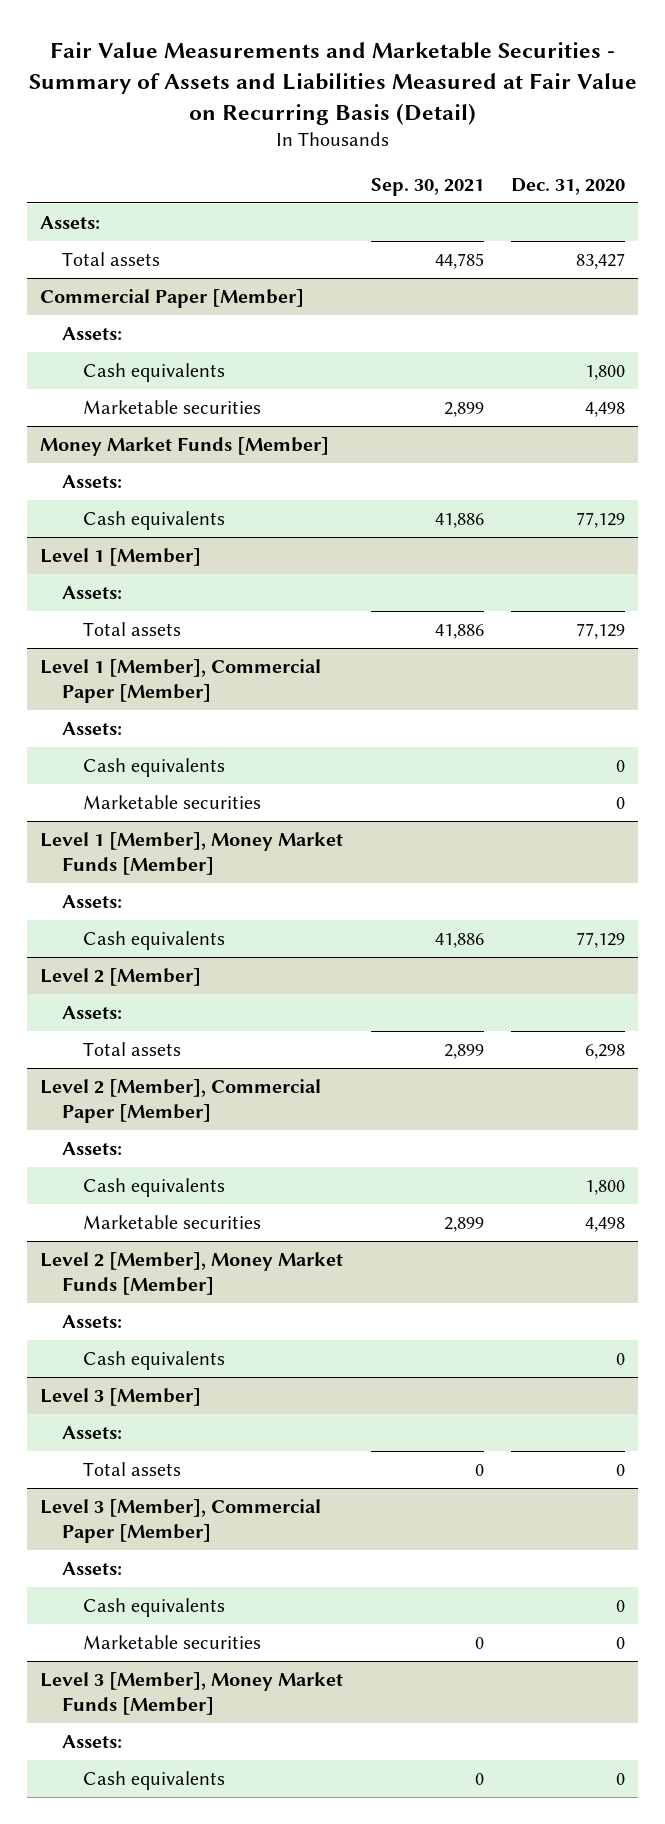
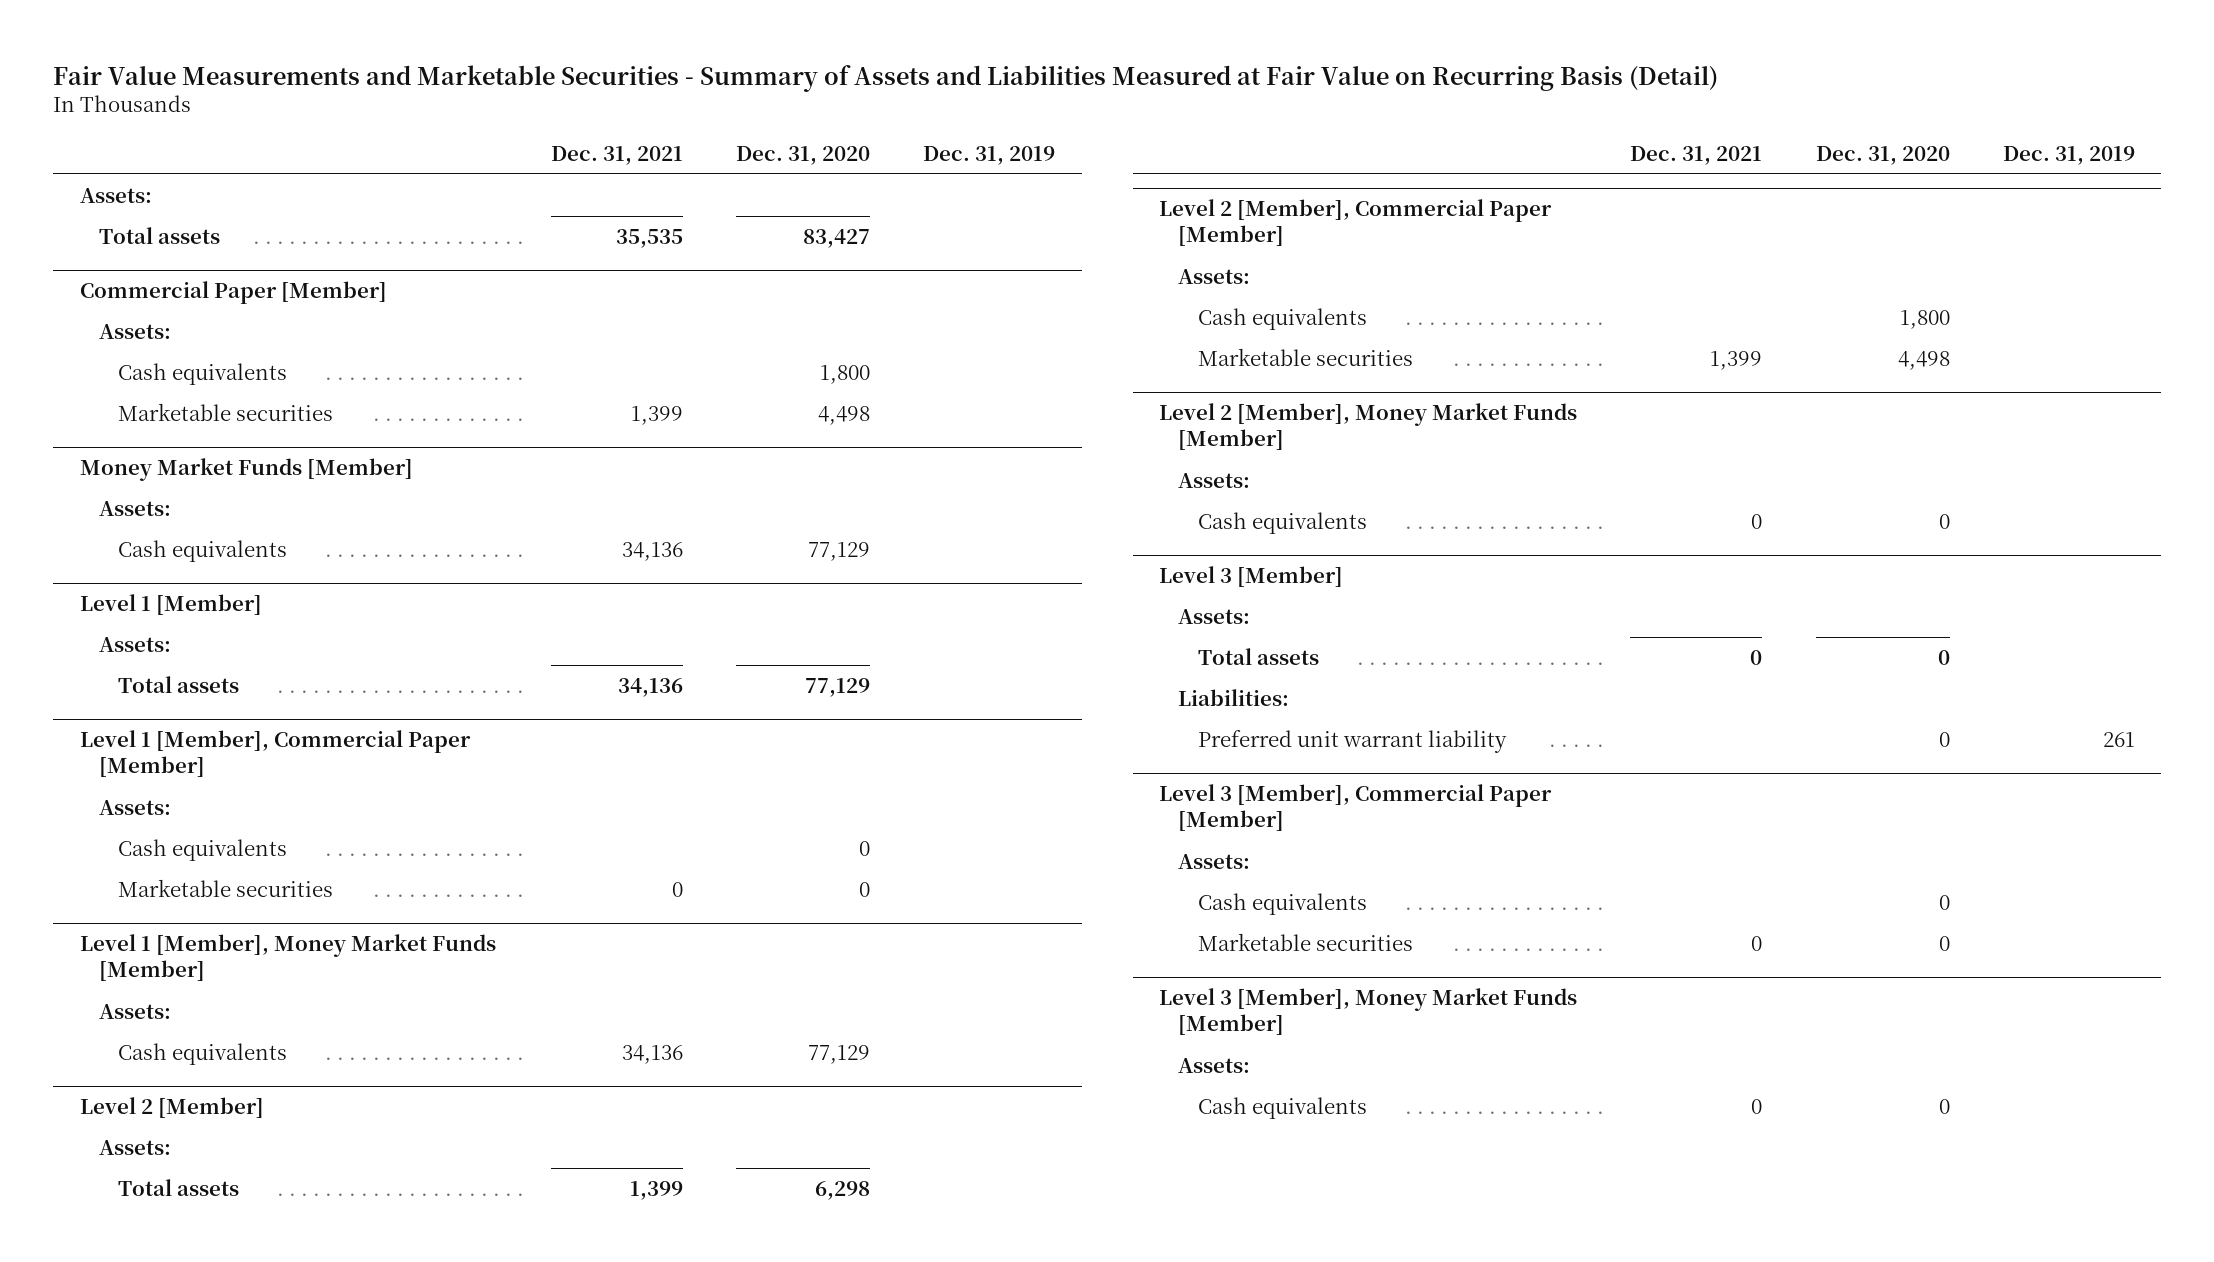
[370,178,484,197] Sep. 30, 2021 -> none
none -> [550,145,683,165] Dec. 31, 2021
none -> [923,145,1056,165] Dec. 31, 2019
none -> [1178,689,1290,707] Liabilities:
none -> [1197,730,1507,754] Preferred unit warrant liability

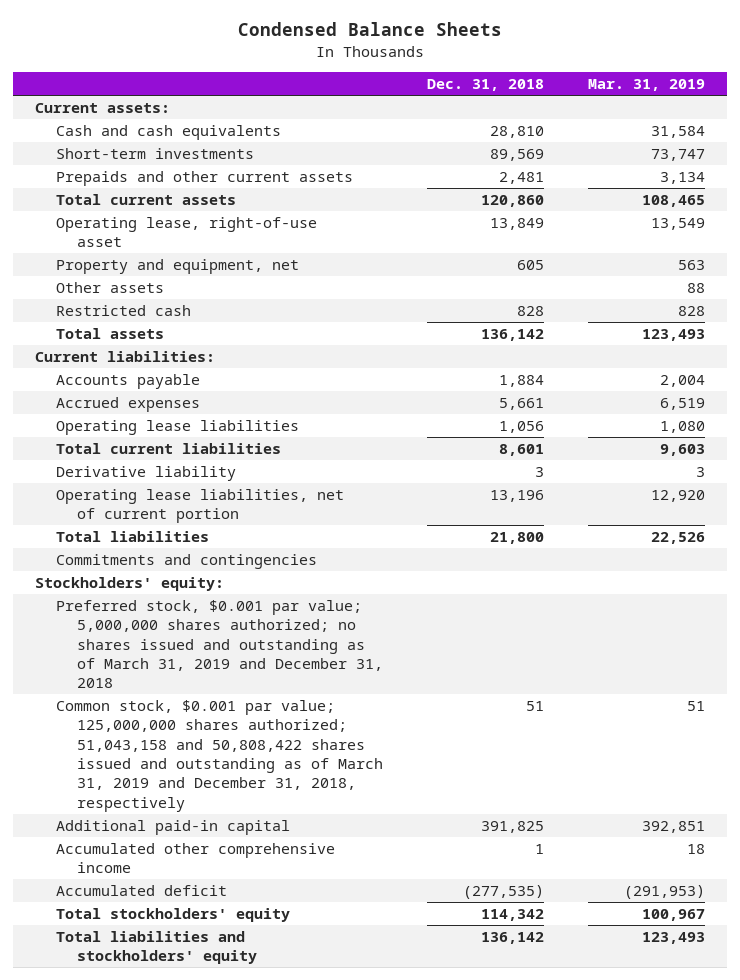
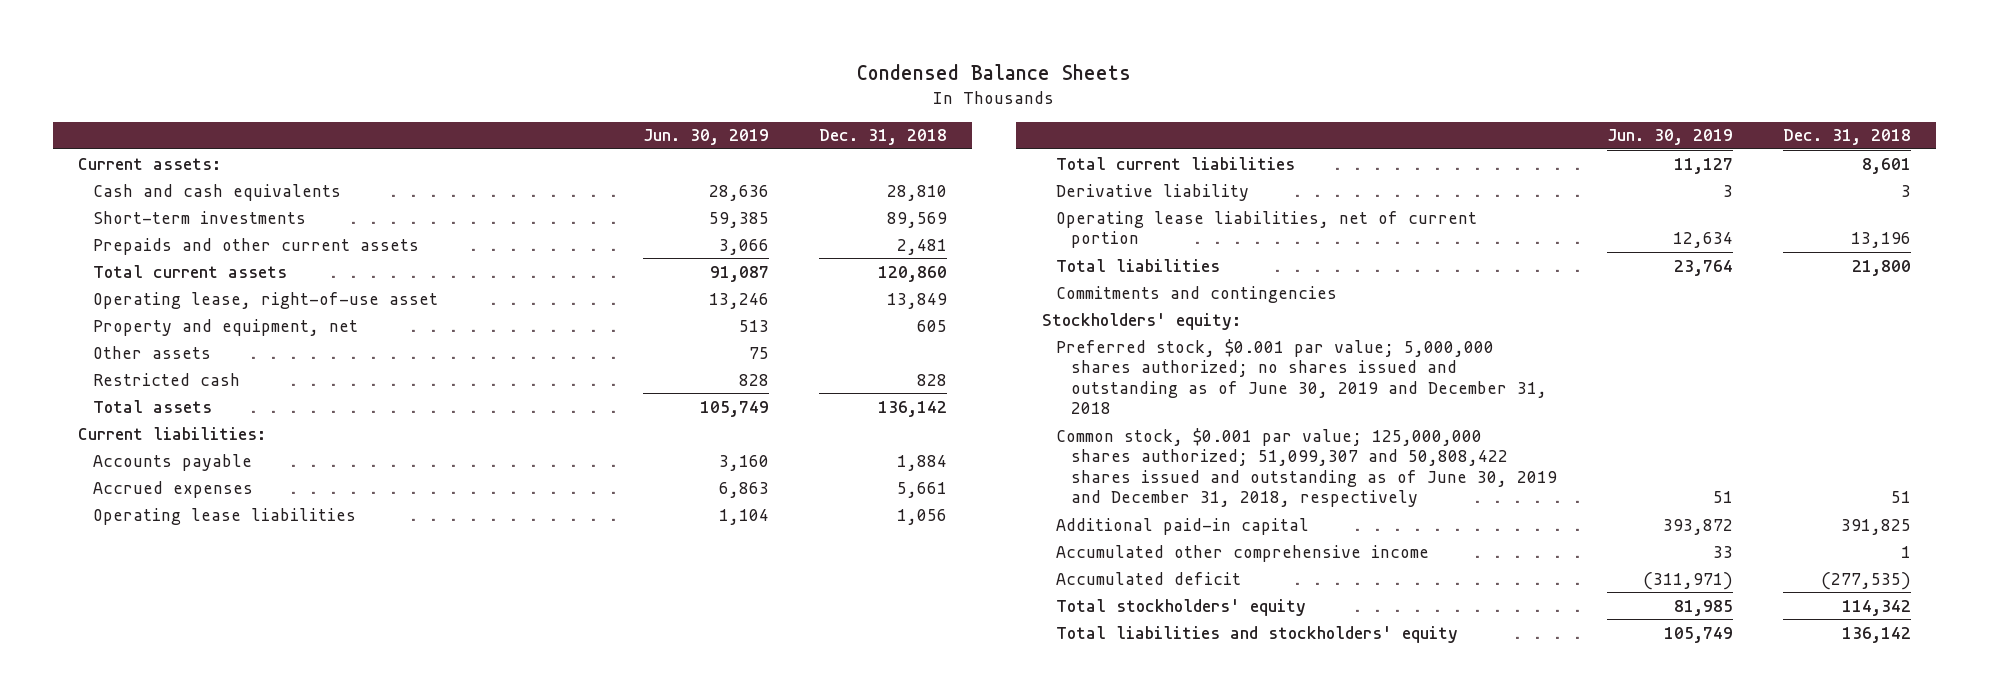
[588,79,706,92] Mar. 31, 2019 -> none
none -> [643,129,770,146] Jun. 30, 2019
[56,599,384,689] Preferred stock, $0.001 par value; 5,000,000 shares authorized; no shares issued and outstanding as of March 31, 2019 and December 31, 2018 -> [1056,338,1547,415] Preferred stock, $0.001 par value; 5,000,000 shares authorized; no shares issued and outstanding as of June 30, 2019 and December 31, 2018
[56,699,384,812] Common stock, $0.001 par value; 125,000,000 shares authorized; 51,043,158 and 50,808,422 shares issued and outstanding as of March 31, 2019 and December 31, 2018, respectively -> [1056,427,1557,508] Common stock, $0.001 par value; 125,000,000 shares authorized; 51,099,307 and 50,808,422 shares issued and outstanding as of June 30, 2019 and December 31, 2018, respectively

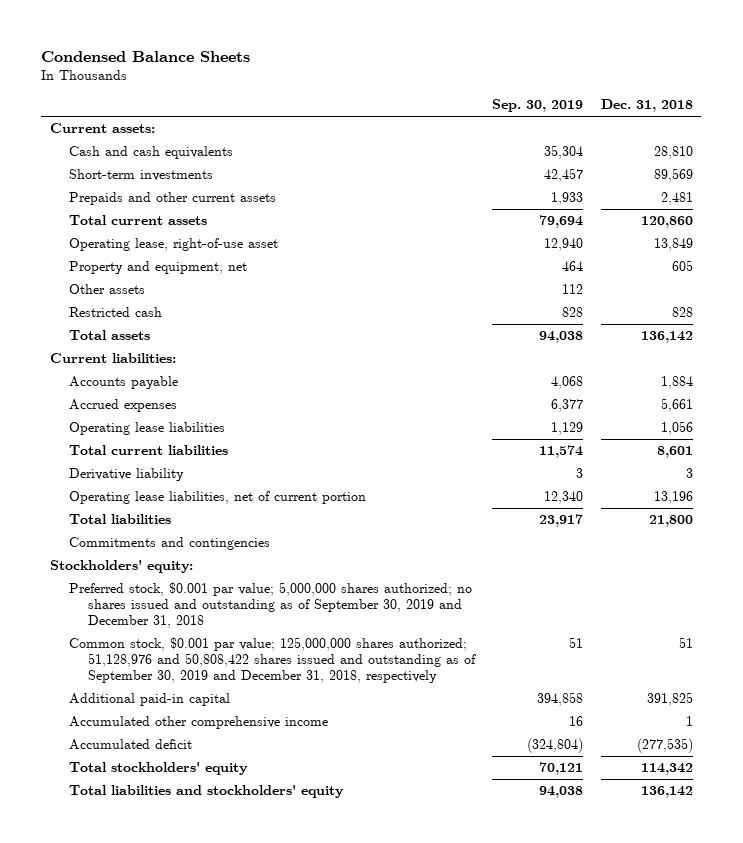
[643,129,770,146] Jun. 30, 2019 -> none
none -> [492,99,584,113] Sep. 30, 2019
[1056,338,1547,415] Preferred stock, $0.001 par value; 5,000,000 shares authorized; no shares issued and outstanding as of June 30, 2019 and December 31, 2018 -> [69,582,473,629] Preferred stock, $0.001 par value; 5,000,000 shares authorized; no shares issued and outstanding as of September 30, 2019 and December 31, 2018
[1056,427,1557,508] Common stock, $0.001 par value; 125,000,000 shares authorized; 51,099,307 and 50,808,422 shares issued and outstanding as of June 30, 2019 and December 31, 2018, respectively -> [69,637,477,684] Common stock, $0.001 par value; 125,000,000 shares authorized; 51,128,976 and 50,808,422 shares issued and outstanding as of September 30, 2019 and December 31, 2018, respectively

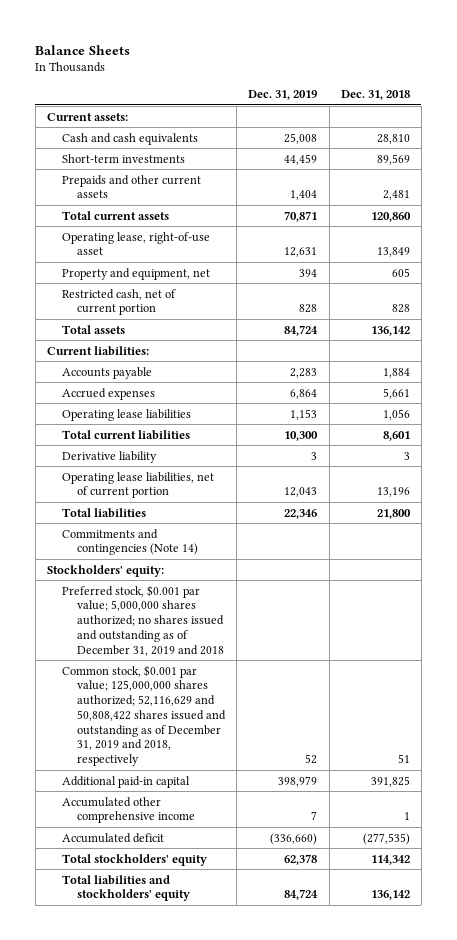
[41,51,251,63] Condensed Balance Sheets -> [35,44,131,55] Balance Sheets
[492,99,584,113] Sep. 30, 2019 -> none
none -> [248,90,318,101] Dec. 31, 2019
[69,284,146,295] Other assets -> none
[69,307,163,318] Restricted cash -> [62,288,177,316] Restricted cash, net of current portion
[69,537,271,551] Commitments and contingencies -> [62,528,199,556] Commitments and contingencies (Note 14)
[69,582,473,629] Preferred stock, $0.001 par value; 5,000,000 shares authorized; no shares issued and outstanding as of September 30, 2019 and December 31, 2018 -> [62,584,225,656] Preferred stock, $0.001 par value; 5,000,000 shares authorized; no shares issued and outstanding as of December 31, 2019 and 2018
[69,637,477,684] Common stock, $0.001 par value; 125,000,000 shares authorized; 51,128,976 and 50,808,422 shares issued and outstanding as of September 30, 2019 and December 31, 2018, respectively -> [62,664,227,767] Common stock, $0.001 par value; 125,000,000 shares authorized; 52,116,629 and 50,808,422 shares issued and outstanding as of December 31, 2019 and 2018, respectively

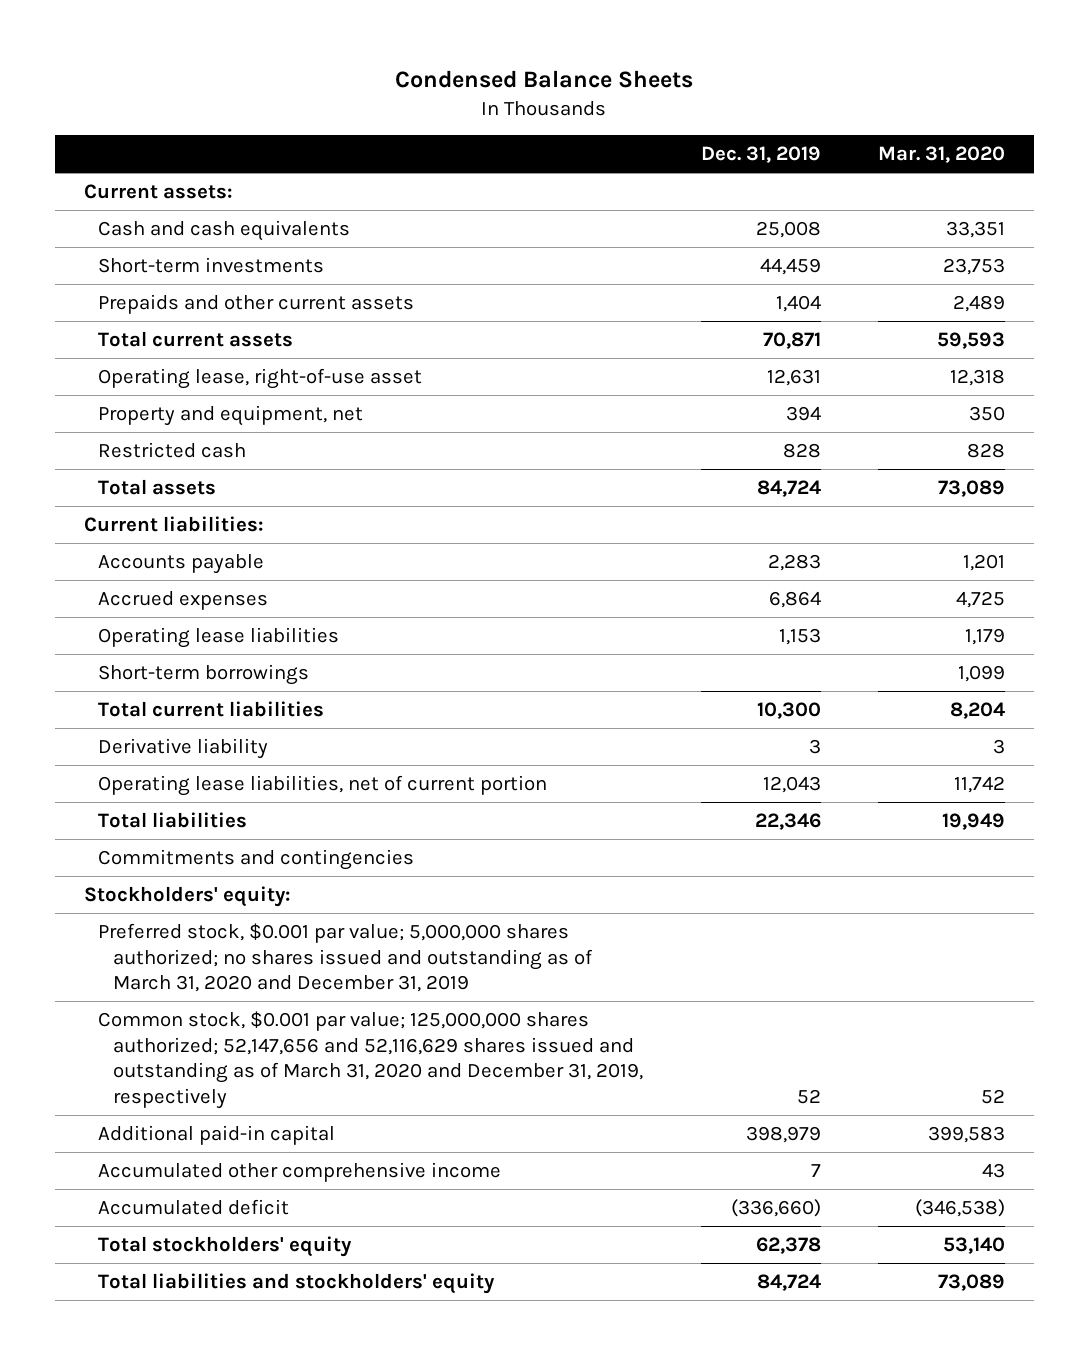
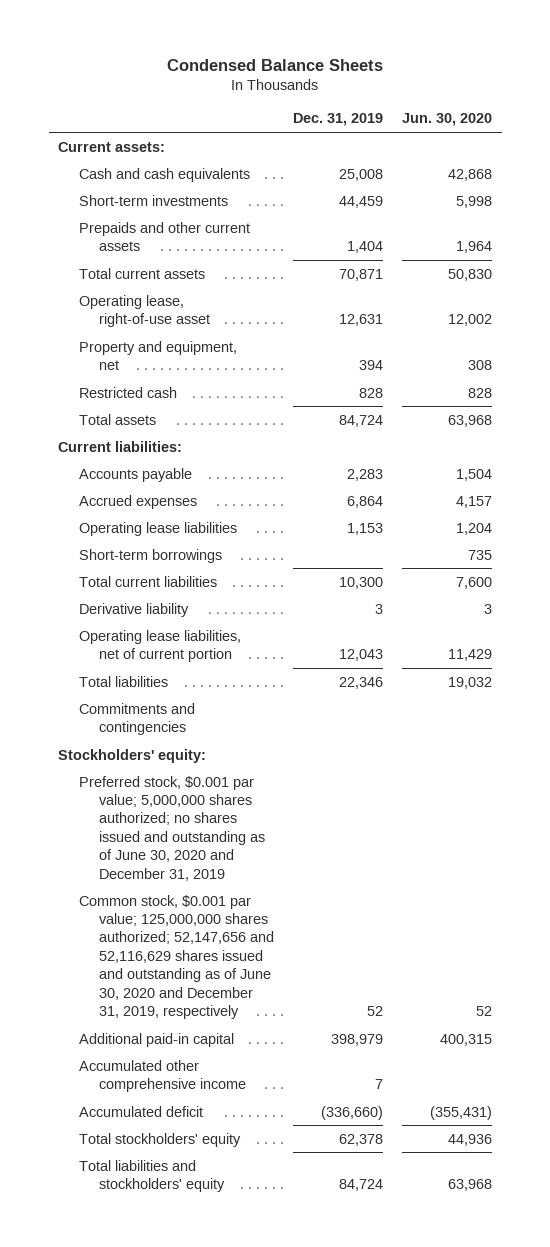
[878,146,1006,164] Mar. 31, 2020 -> none
none -> [402,113,493,127] Jun. 30, 2020
[98,923,593,993] Preferred stock, $0.001 par value; 5,000,000 shares authorized; no shares issued and outstanding as of March 31, 2020 and December 31, 2019 -> [78,775,265,881] Preferred stock, $0.001 par value; 5,000,000 shares authorized; no shares issued and outstanding as of June 30, 2020 and December 31, 2019
[98,1011,643,1109] Common stock, $0.001 par value; 125,000,000 shares authorized; 52,147,656 and 52,116,629 shares issued and outstanding as of March 31, 2020 and December 31, 2019, respectively -> [78,894,274,1019] Common stock, $0.001 par value; 125,000,000 shares authorized; 52,147,656 and 52,116,629 shares issued and outstanding as of June 30, 2020 and December 31, 2019, respectively

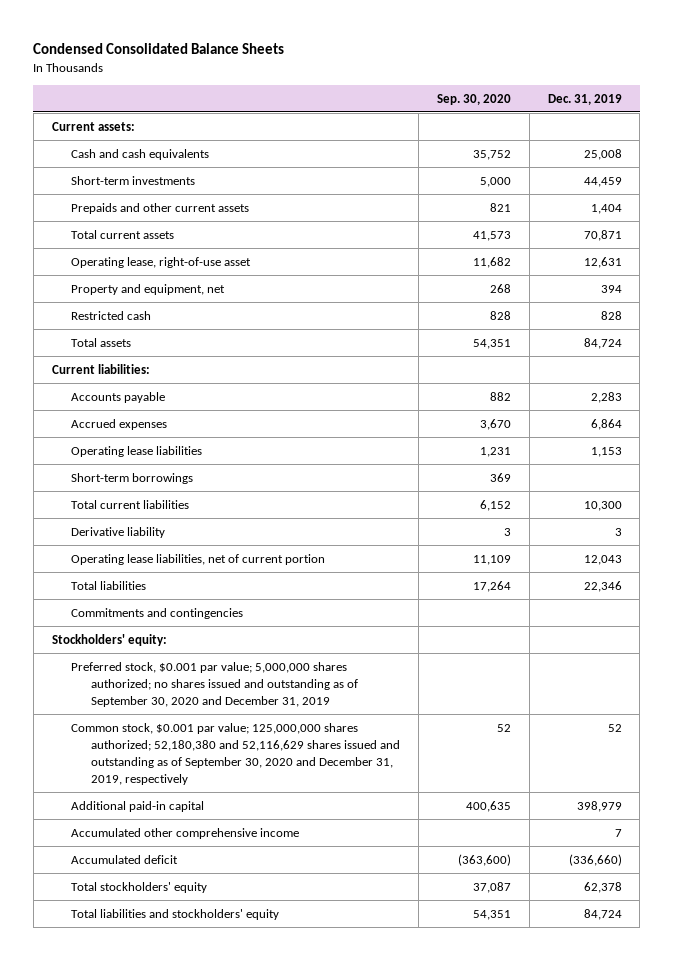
[167,58,384,71] Condensed Balance Sheets -> [33,42,285,54] Condensed Consolidated Balance Sheets
[402,113,493,127] Jun. 30, 2020 -> none
none -> [436,93,511,105] Sep. 30, 2020
[78,775,265,881] Preferred stock, $0.001 par value; 5,000,000 shares authorized; no shares issued and outstanding as of June 30, 2020 and December 31, 2019 -> [71,661,358,707] Preferred stock, $0.001 par value; 5,000,000 shares authorized; no shares issued and outstanding as of September 30, 2020 and December 31, 2019
[78,894,274,1019] Common stock, $0.001 par value; 125,000,000 shares authorized; 52,147,656 and 52,116,629 shares issued and outstanding as of June 30, 2020 and December 31, 2019, respectively -> [71,722,400,786] Common stock, $0.001 par value; 125,000,000 shares authorized; 52,180,380 and 52,116,629 shares issued and outstanding as of September 30, 2020 and December 31, 2019, respectively

